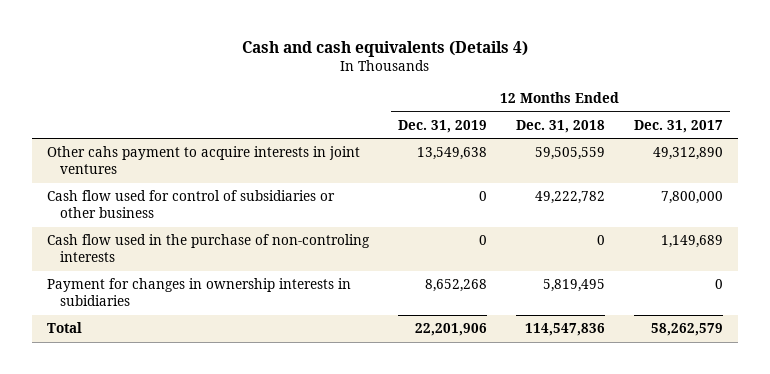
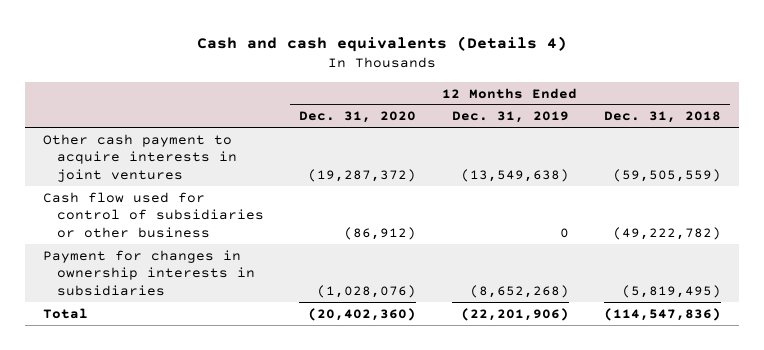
[634,119,724,133] Dec. 31, 2017 -> none
none -> [299,111,417,124] Dec. 31, 2020
[46,234,370,262] Cash flow used in the purchase of non-controling interests -> none
[46,146,360,174] Other cahs payment to acquire interests in joint ventures -> [42,133,238,182] Other cash payment to acquire interests in joint ventures
[416,147,487,161] 13,549,638 -> [460,168,569,182] (13,549,638)
[534,147,605,161] 59,505,559 -> [612,168,721,182] (59,505,559)
[534,191,605,205] 49,222,782 -> [612,226,721,240] (49,222,782)
[46,278,351,306] Payment for changes in ownership interests in subidiaries -> [42,249,256,296] Payment for changes in ownership interests in subsidiaries
[424,279,487,293] 8,652,268 -> [469,284,569,298] (8,652,268)
[542,279,605,293] 5,819,495 -> [621,284,721,298] (5,819,495)
[414,323,487,337] 22,201,906 -> [460,307,569,321] (22,201,906)
[524,323,605,337] 114,547,836 -> [603,307,721,321] (114,547,836)

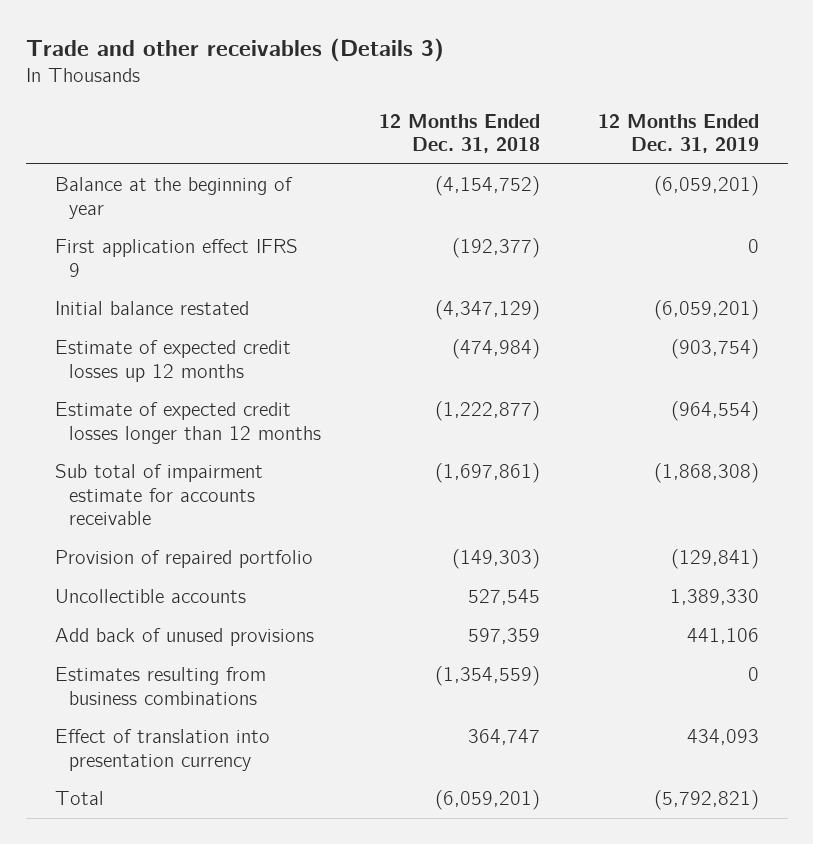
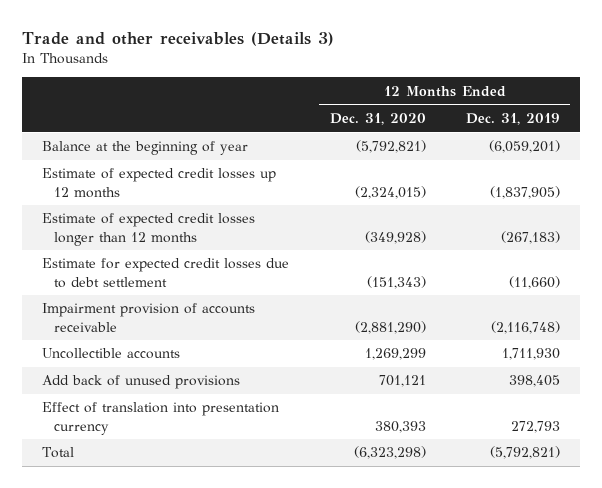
[378,113,540,154] 12 Months Ended Dec. 31, 2018 -> none
none -> [329,113,426,126] Dec. 31, 2020
[54,239,298,277] First application effect IFRS 9 -> none
[54,301,249,316] Initial balance restated -> none
[54,550,313,569] Provision of repaired portfolio -> none
[54,667,266,705] Estimates resulting from business combinations -> none
[670,339,759,360] (903,754) -> [489,185,560,199] (1,837,905)
[670,401,759,422] (964,554) -> [500,230,560,244] (267,183)
none -> [42,258,290,288] Estimate for expected credit losses due to debt settlement
[54,464,263,526] Sub total of impairment estimate for accounts receivable -> [42,303,256,332] Impairment provision of accounts receivable
[653,463,759,484] (1,868,308) -> [490,320,560,334] (2,116,748)
[669,589,759,606] 1,389,330 -> [501,348,560,361] 1,711,930
[686,628,759,645] 441,106 -> [508,375,560,388] 398,405
[686,729,759,746] 434,093 -> [510,420,560,433] 272,793

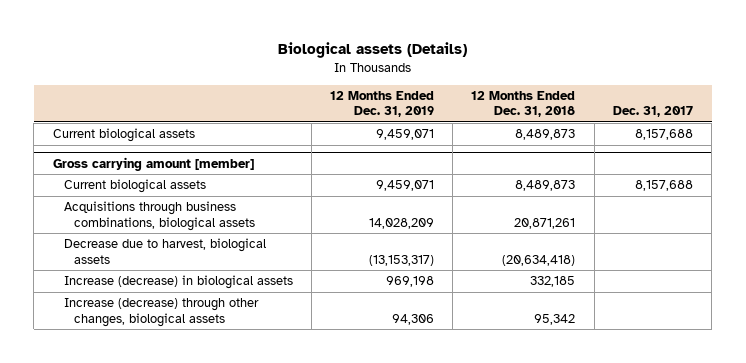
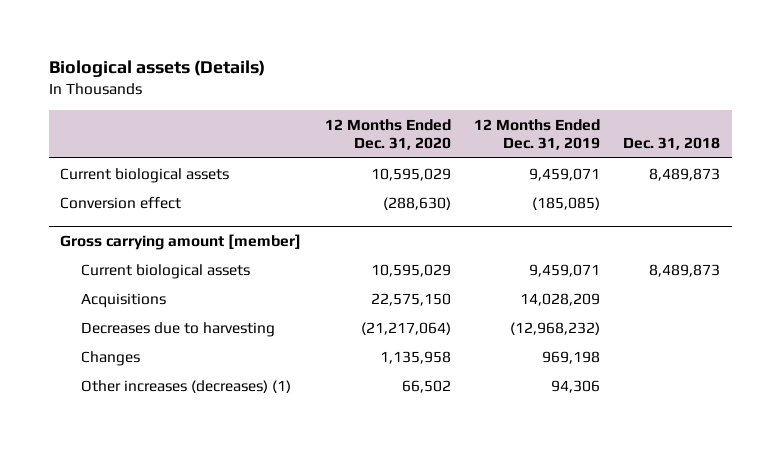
[471,91,576,118] 12 Months Ended Dec. 31, 2018 -> none
[612,106,693,118] Dec. 31, 2017 -> none
none -> [324,118,451,151] 12 Months Ended Dec. 31, 2020
none -> [623,137,721,151] Dec. 31, 2018
none -> [60,196,182,209] Conversion effect
[63,201,256,231] Acquisitions through business combinations, biological assets -> [81,292,167,308] Acquisitions
[63,238,266,264] Decrease due to harvest, biological assets -> [81,321,276,337] Decreases due to harvesting
[368,254,434,266] (13,153,317) -> [510,321,601,335] (12,968,232)
[63,275,293,290] Increase (decrease) in biological assets -> [81,350,141,366] Changes
[63,298,259,327] Increase (decrease) through other changes, biological assets -> [81,379,292,393] Other increases (decreases) (1)

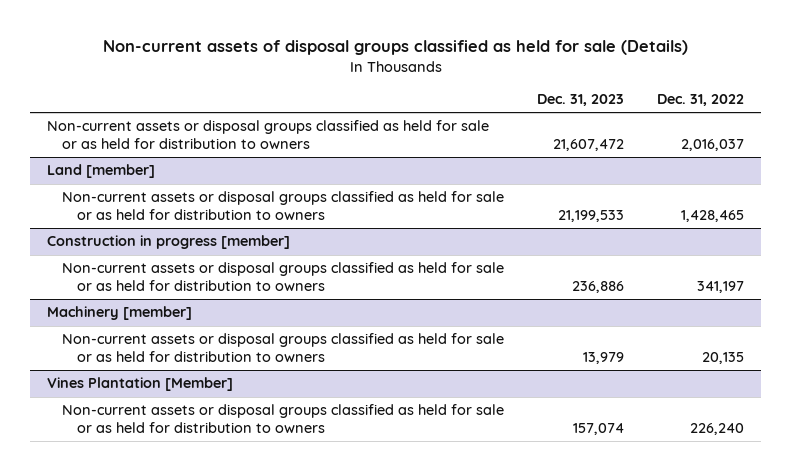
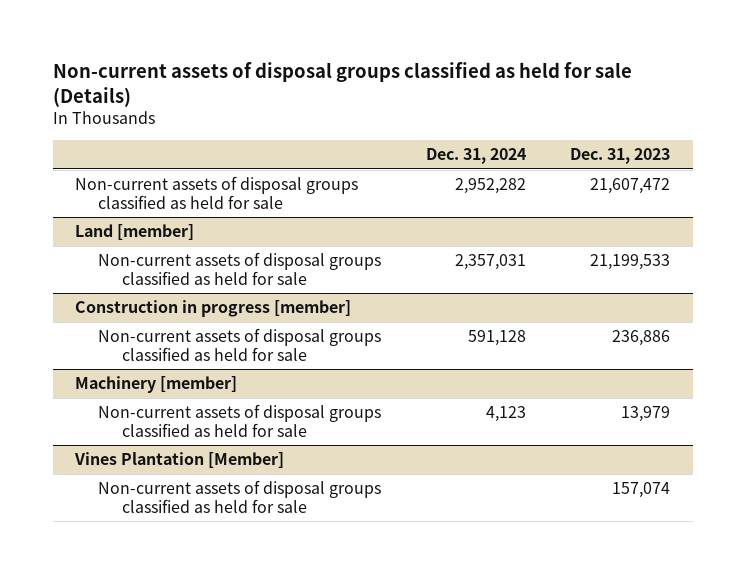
[657,94,745,107] Dec. 31, 2022 -> none
none -> [425,148,526,165] Dec. 31, 2024
[46,120,489,150] Non-current assets or disposal groups classified as held for sale or as held for distribution to owners -> [75,176,359,209] Non-current assets of disposal groups classified as held for sale
[61,191,504,221] Non-current assets or disposal groups classified as held for sale or as held for distribution to owners -> [98,252,382,285] Non-current assets of disposal groups classified as held for sale
[61,262,504,292] Non-current assets or disposal groups classified as held for sale or as held for distribution to owners -> [98,328,382,361] Non-current assets of disposal groups classified as held for sale
[61,333,504,363] Non-current assets or disposal groups classified as held for sale or as held for distribution to owners -> [98,404,382,437] Non-current assets of disposal groups classified as held for sale
[61,404,504,434] Non-current assets or disposal groups classified as held for sale or as held for distribution to owners -> [98,480,382,513] Non-current assets of disposal groups classified as held for sale

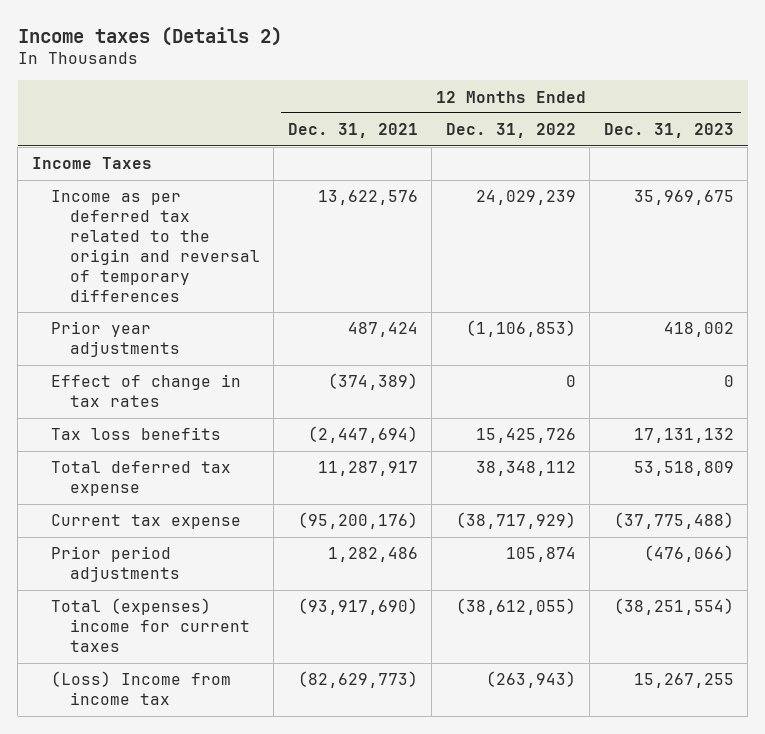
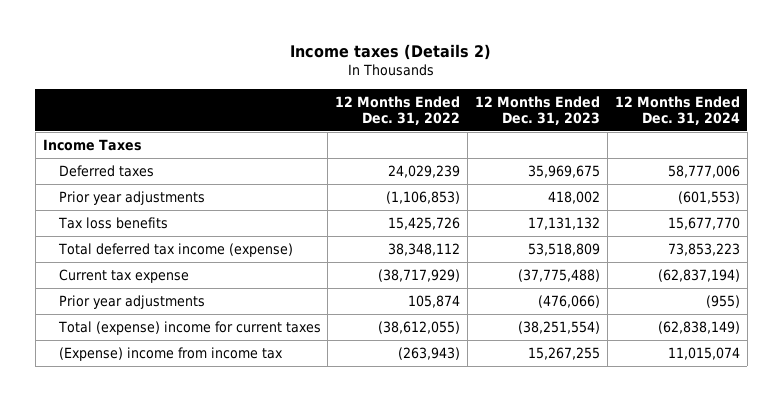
[287,123,418,139] Dec. 31, 2021 -> none
none -> [614,95,740,125] 12 Months Ended Dec. 31, 2024
[50,190,260,303] Income as per deferred tax related to the origin and reversal of temporary differences -> [58,164,154,177] Deferred taxes
[50,374,241,408] Effect of change in tax rates -> none
[50,461,231,497] Total deferred tax expense -> [57,242,293,257] Total deferred tax income (expense)
[50,546,180,583] Prior period adjustments -> [58,294,205,309] Prior year adjustments
[50,598,250,653] Total (expenses) income for current taxes -> [57,320,321,335] Total (expense) income for current taxes
[50,671,231,706] (Loss) Income from income tax -> [58,346,283,361] (Expense) income from income tax

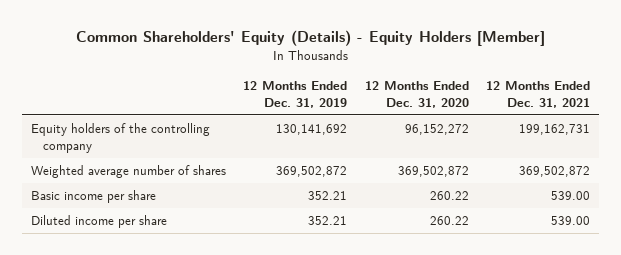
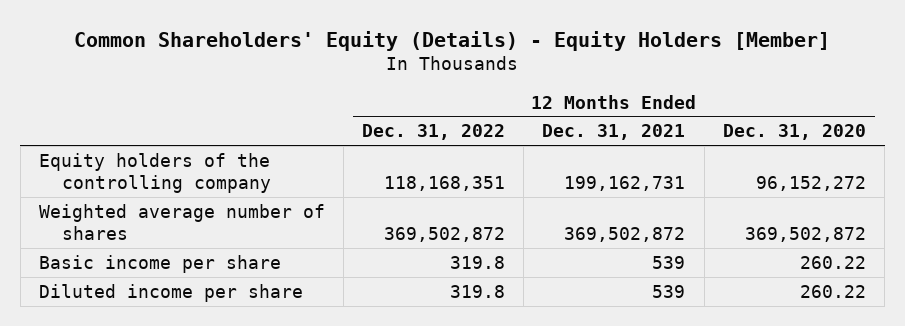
[243,81,348,108] 12 Months Ended Dec. 31, 2019 -> none
none -> [362,124,506,141] Dec. 31, 2022
[551,191,591,201] 539.00 -> [652,255,686,269] 539
[551,216,591,226] 539.00 -> [652,284,686,298] 539

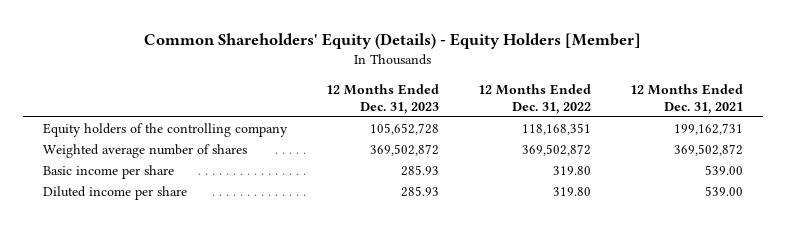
[722,124,866,141] Dec. 31, 2020 -> none
none -> [325,83,439,114] 12 Months Ended Dec. 31, 2023
[450,255,506,269] 319.8 -> [552,166,591,176] 319.80
[652,255,686,269] 539 -> [704,165,743,176] 539.00
[450,284,506,298] 319.8 -> [552,187,591,197] 319.80
[652,284,686,298] 539 -> [704,186,743,197] 539.00

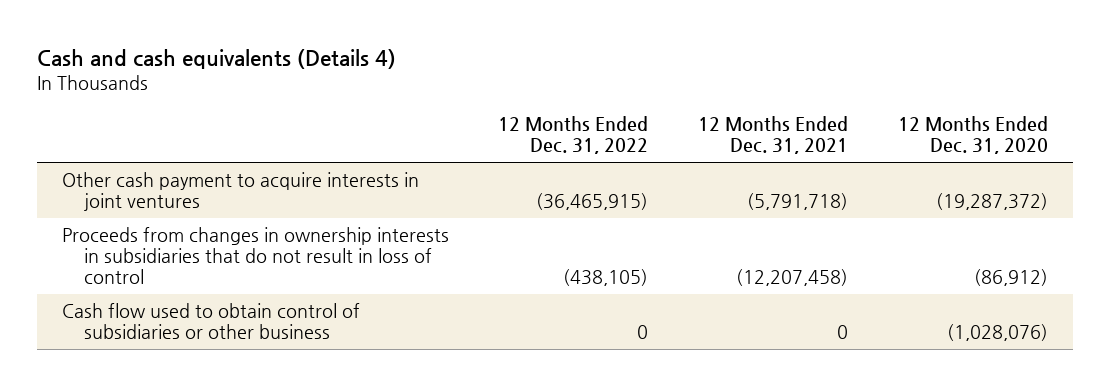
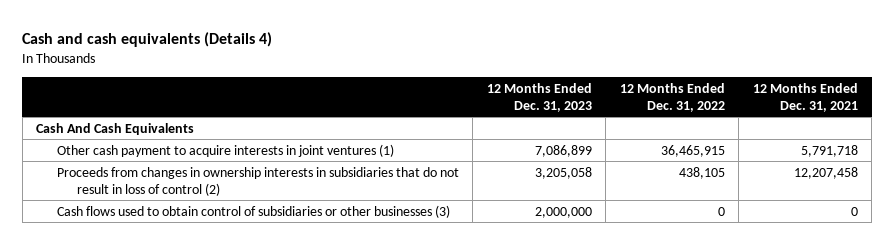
[898,116,1049,155] 12 Months Ended Dec. 31, 2020 -> none
none -> [486,82,592,112] 12 Months Ended Dec. 31, 2023
none -> [36,122,195,135] Cash And Cash Equivalents
[61,172,419,212] Other cash payment to acquire interests in joint ventures -> [56,143,394,157] Other cash payment to acquire interests in joint ventures (1)
[536,193,649,211] (36,465,915) -> [660,144,725,157] 36,465,915
[747,193,849,211] (5,791,718) -> [800,144,858,157] 5,791,718
[61,227,449,285] Proceeds from changes in ownership interests in subsidiaries that do not result in loss of control -> [56,166,459,196] Proceeds from changes in ownership interests in subsidiaries that do not result in loss of control (2)
[563,269,649,287] (438,105) -> [678,166,725,179] 438,105
[736,269,849,287] (12,207,458) -> [793,166,858,179] 12,207,458
[61,303,360,340] Cash flow used to obtain control of subsidiaries or other business -> [56,204,450,218] Cash flows used to obtain control of subsidiaries or other businesses (3)

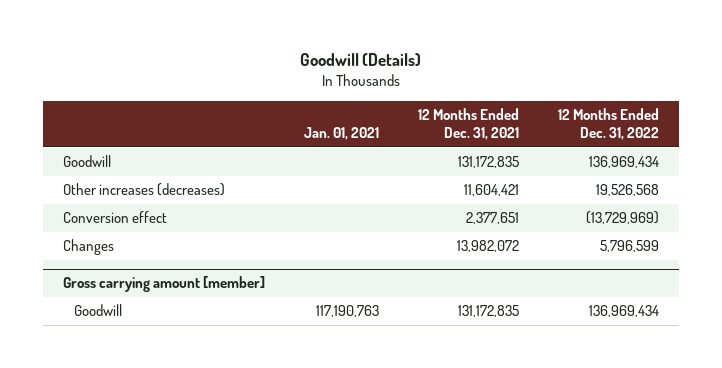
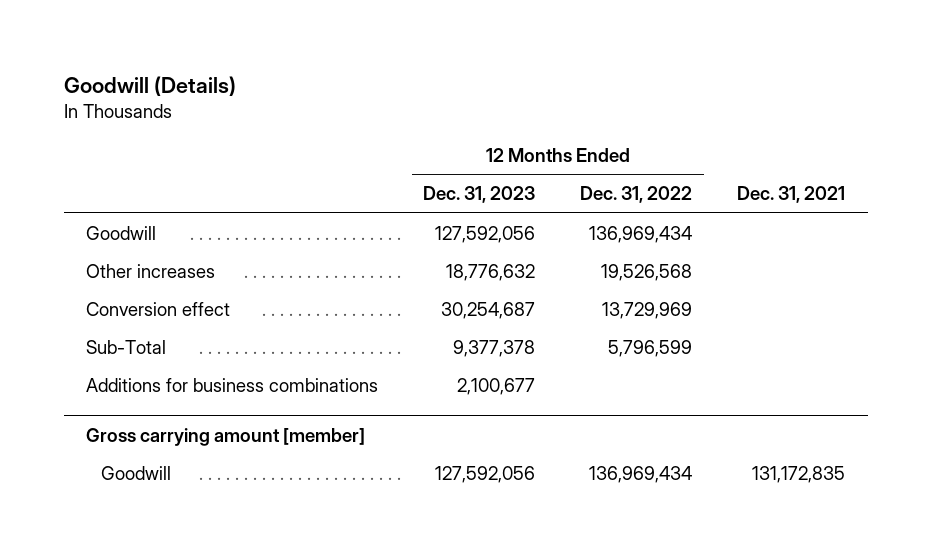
[303,127,379,141] Jan. 01, 2021 -> none
[418,108,520,141] 12 Months Ended Dec. 31, 2021 -> none
none -> [423,186,536,204] Dec. 31, 2023
none -> [737,186,846,204] Dec. 31, 2021
[62,183,225,197] Other increases (decreases) -> [86,263,216,278] Other increases
[586,211,660,225] (13,729,969) -> [602,301,693,319] 13,729,969
[62,239,114,256] Changes -> [86,339,167,354] Sub-Total
none -> [86,377,379,392] Additions for business combinations

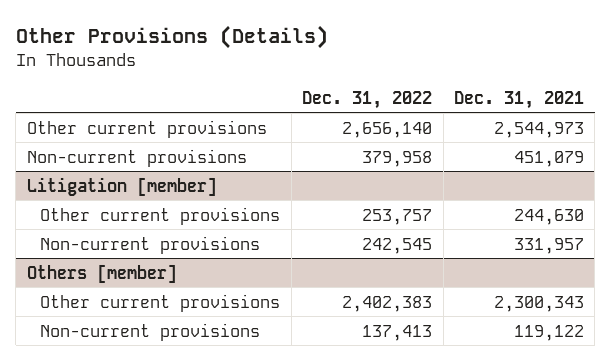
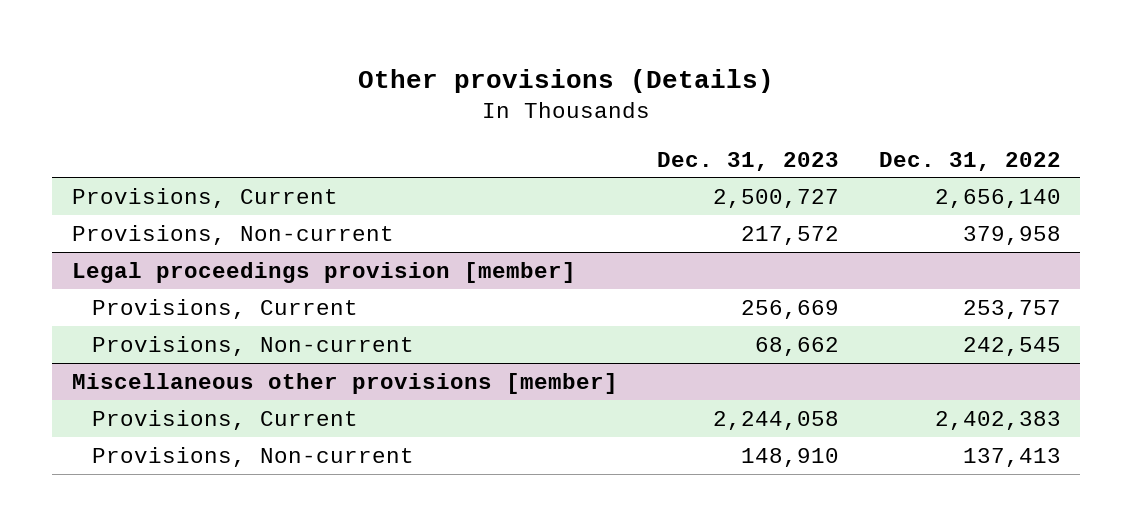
[15,24,328,49] Other Provisions (Details) -> [358,68,775,93] Other provisions (Details)
[453,90,584,109] Dec. 31, 2021 -> none
none -> [657,151,840,171] Dec. 31, 2023
[26,119,267,138] Other current provisions -> [72,187,339,208] Provisions, Current
[26,148,247,167] Non-current provisions -> [72,224,395,245] Provisions, Non-current
[26,176,217,196] Litigation [member] -> [72,261,577,283] Legal proceedings provision [member]
[40,206,281,225] Other current provisions -> [92,298,359,319] Provisions, Current
[40,235,261,254] Non-current provisions -> [92,335,415,356] Provisions, Non-current
[26,263,177,283] Others [member] -> [72,372,619,394] Miscellaneous other provisions [member]
[40,293,281,312] Other current provisions -> [92,409,359,430] Provisions, Current
[40,322,261,341] Non-current provisions -> [92,446,415,467] Provisions, Non-current

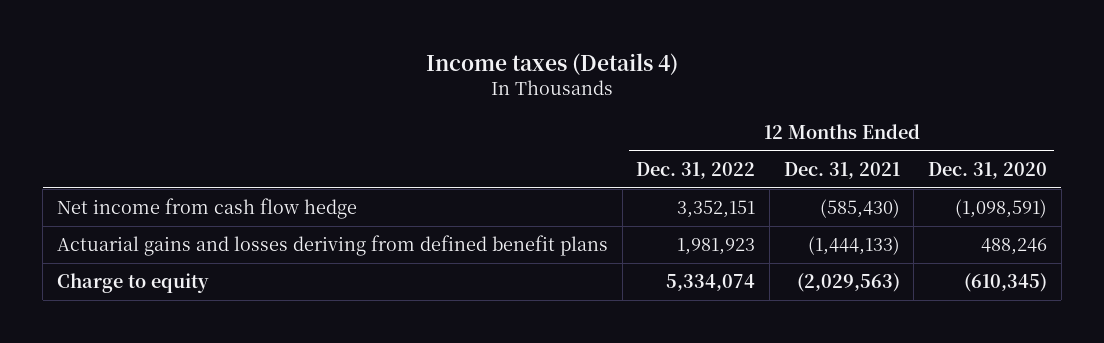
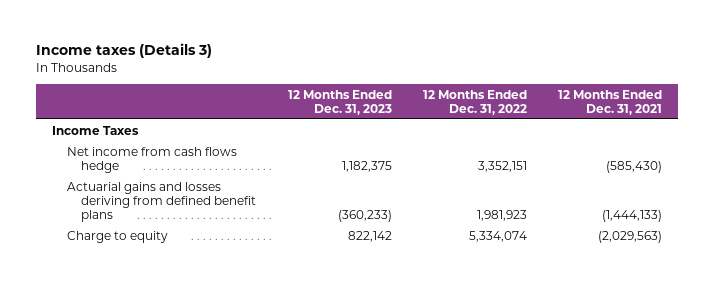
[425,52,678,75] Income taxes (Details 4) -> [36,43,213,59] Income taxes (Details 3)
[928,161,1048,179] Dec. 31, 2020 -> none
none -> [287,89,392,115] 12 Months Ended Dec. 31, 2023
none -> [51,125,139,135] Income Taxes
[56,198,357,220] Net income from cash flow hedge -> [66,146,237,173] Net income from cash flows hedge

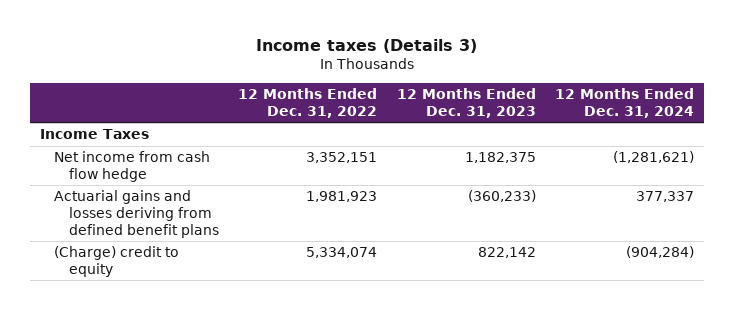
[558,89,663,115] 12 Months Ended Dec. 31, 2021 -> none
none -> [555,88,695,118] 12 Months Ended Dec. 31, 2024
[66,146,237,173] Net income from cash flows hedge -> [54,151,211,182] Net income from cash flow hedge
[66,230,168,243] Charge to equity -> [54,246,180,277] (Charge) credit to equity

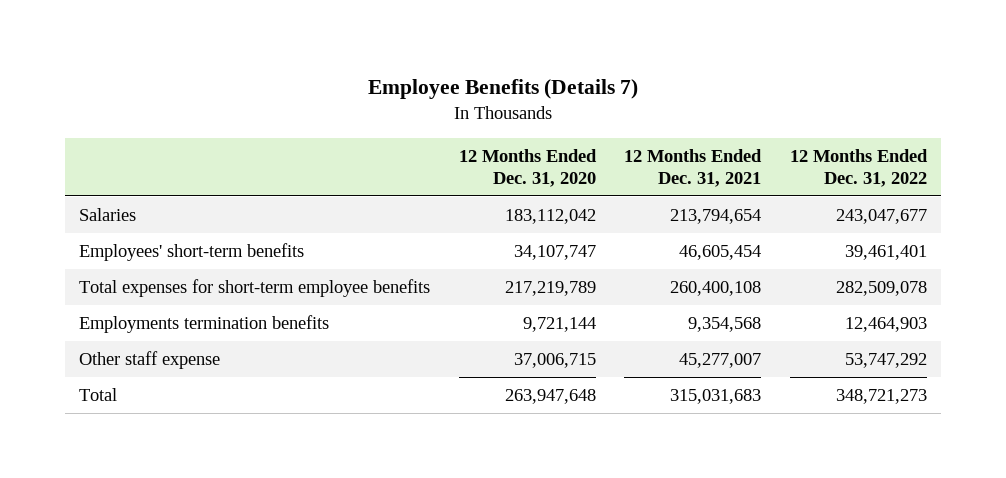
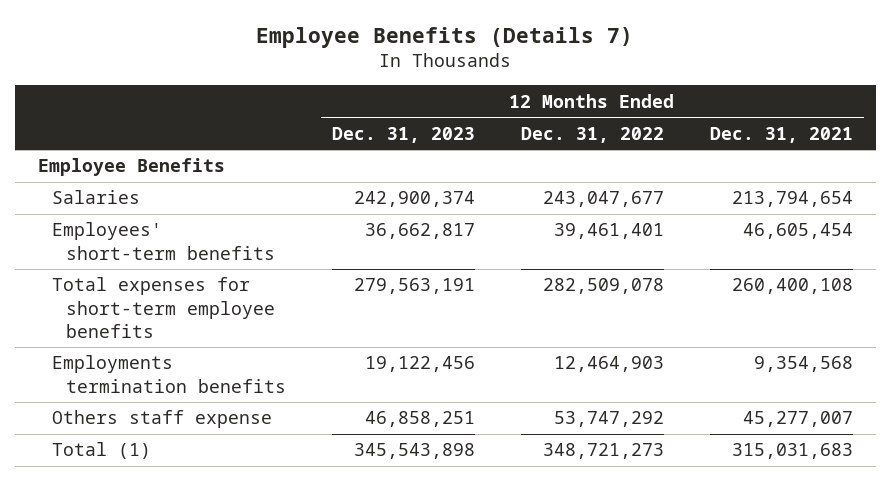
[458,149,597,188] 12 Months Ended Dec. 31, 2020 -> none
none -> [331,126,475,143] Dec. 31, 2023
none -> [37,158,225,177] Employee Benefits
[79,350,221,369] Other staff expense -> [51,410,272,429] Others staff expense
[79,387,118,401] Total -> [51,442,151,460] Total (1)

